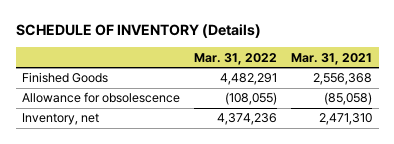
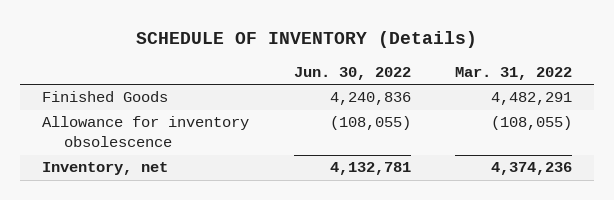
[291,52,373,65] Mar. 31, 2021 -> none
none -> [293,67,411,81] Jun. 30, 2022
[22,92,181,104] Allowance for obsolescence -> [42,116,250,148] Allowance for inventory obsolescence

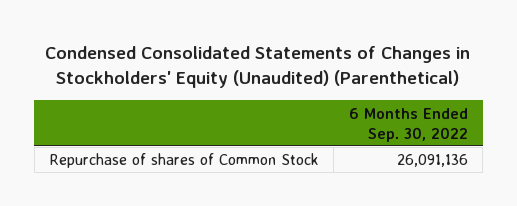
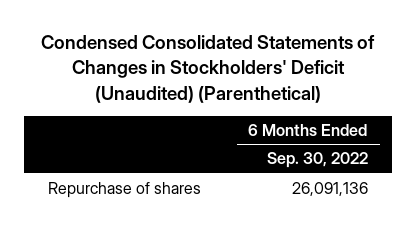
[45,46,471,89] Condensed Consolidated Statements of Changes in Stockholders' Equity (Unaudited) (Parenthetical) -> [40,35,375,103] Condensed Consolidated Statements of Changes in Stockholders' Deficit (Unaudited) (Parenthetical)
[48,153,319,169] Repurchase of shares of Common Stock -> [47,182,201,199] Repurchase of shares

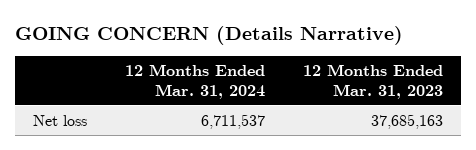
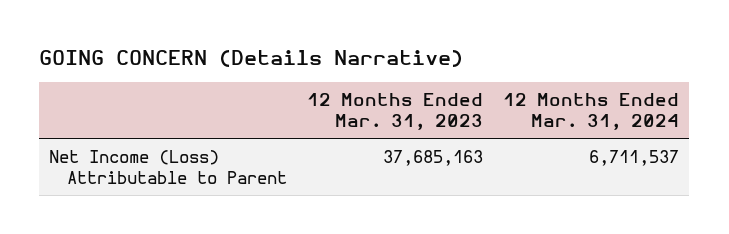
[33,114,88,126] Net loss -> [49,149,288,185] Net Income (Loss) Attributable to Parent

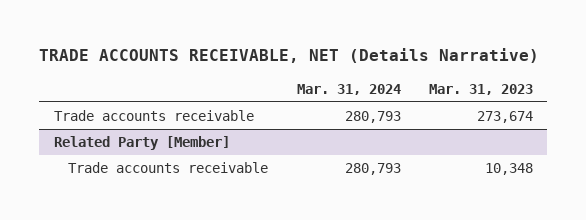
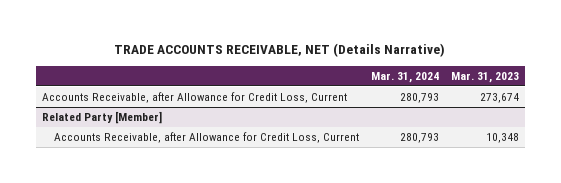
[53,110,254,122] Trade accounts receivable -> [42,91,348,103] Accounts Receivable, after Allowance for Credit Loss, Current
[68,162,269,174] Trade accounts receivable -> [53,131,359,143] Accounts Receivable, after Allowance for Credit Loss, Current

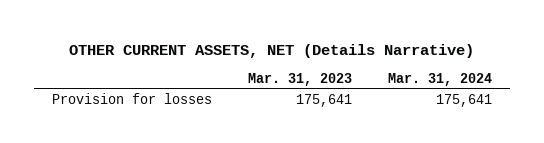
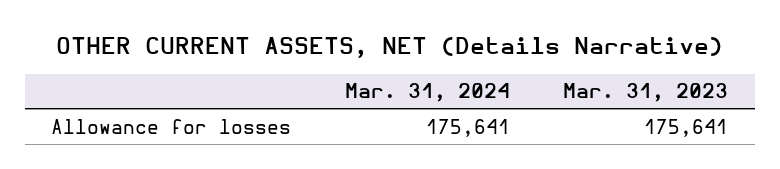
[51,92,212,104] Provision for losses -> [51,118,292,134] Allowance for losses

